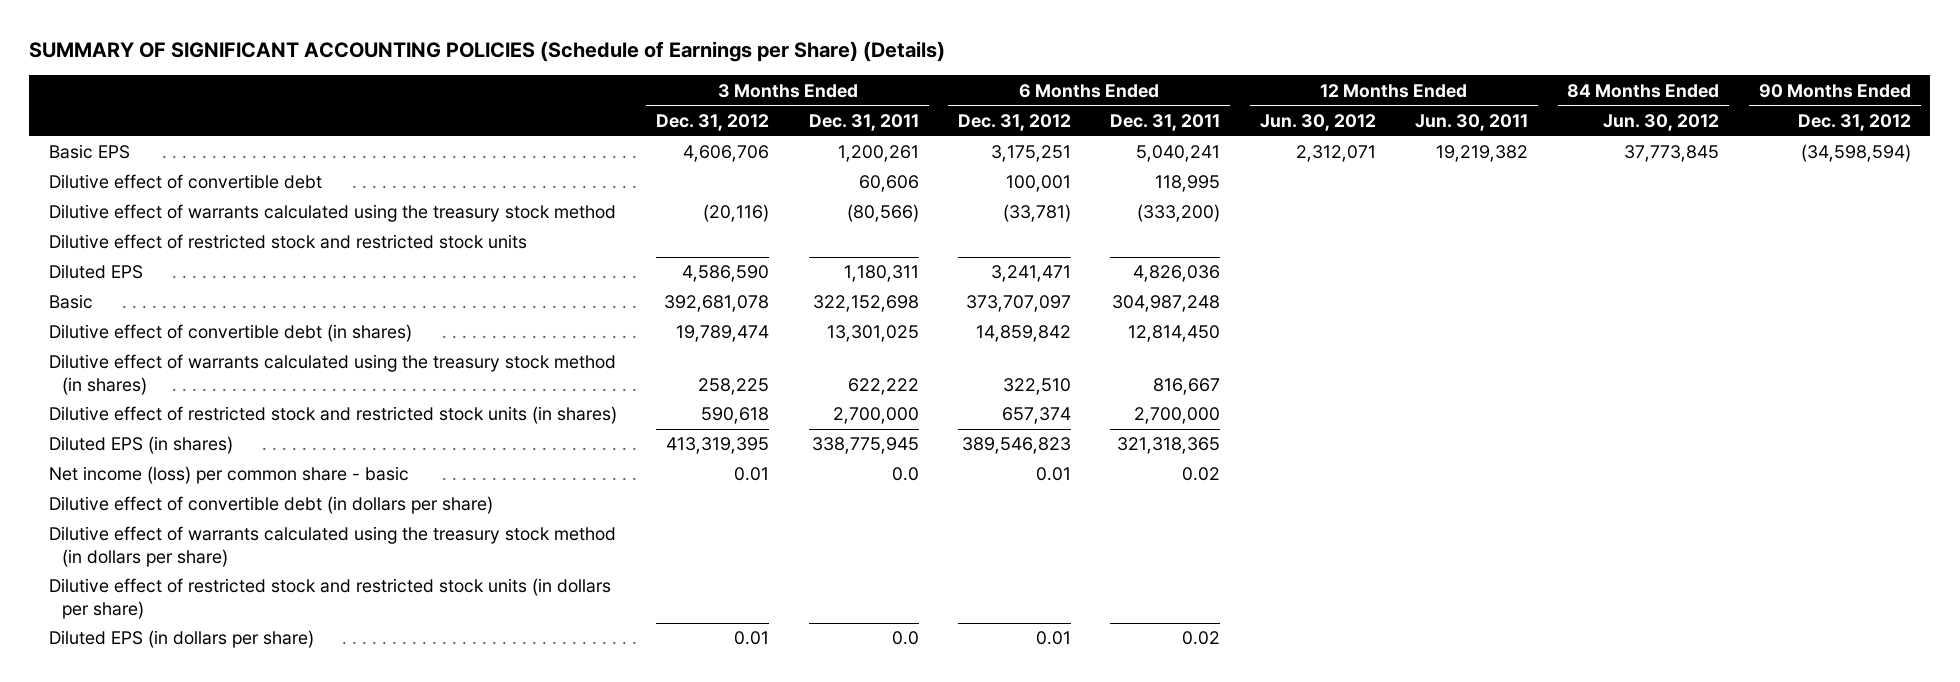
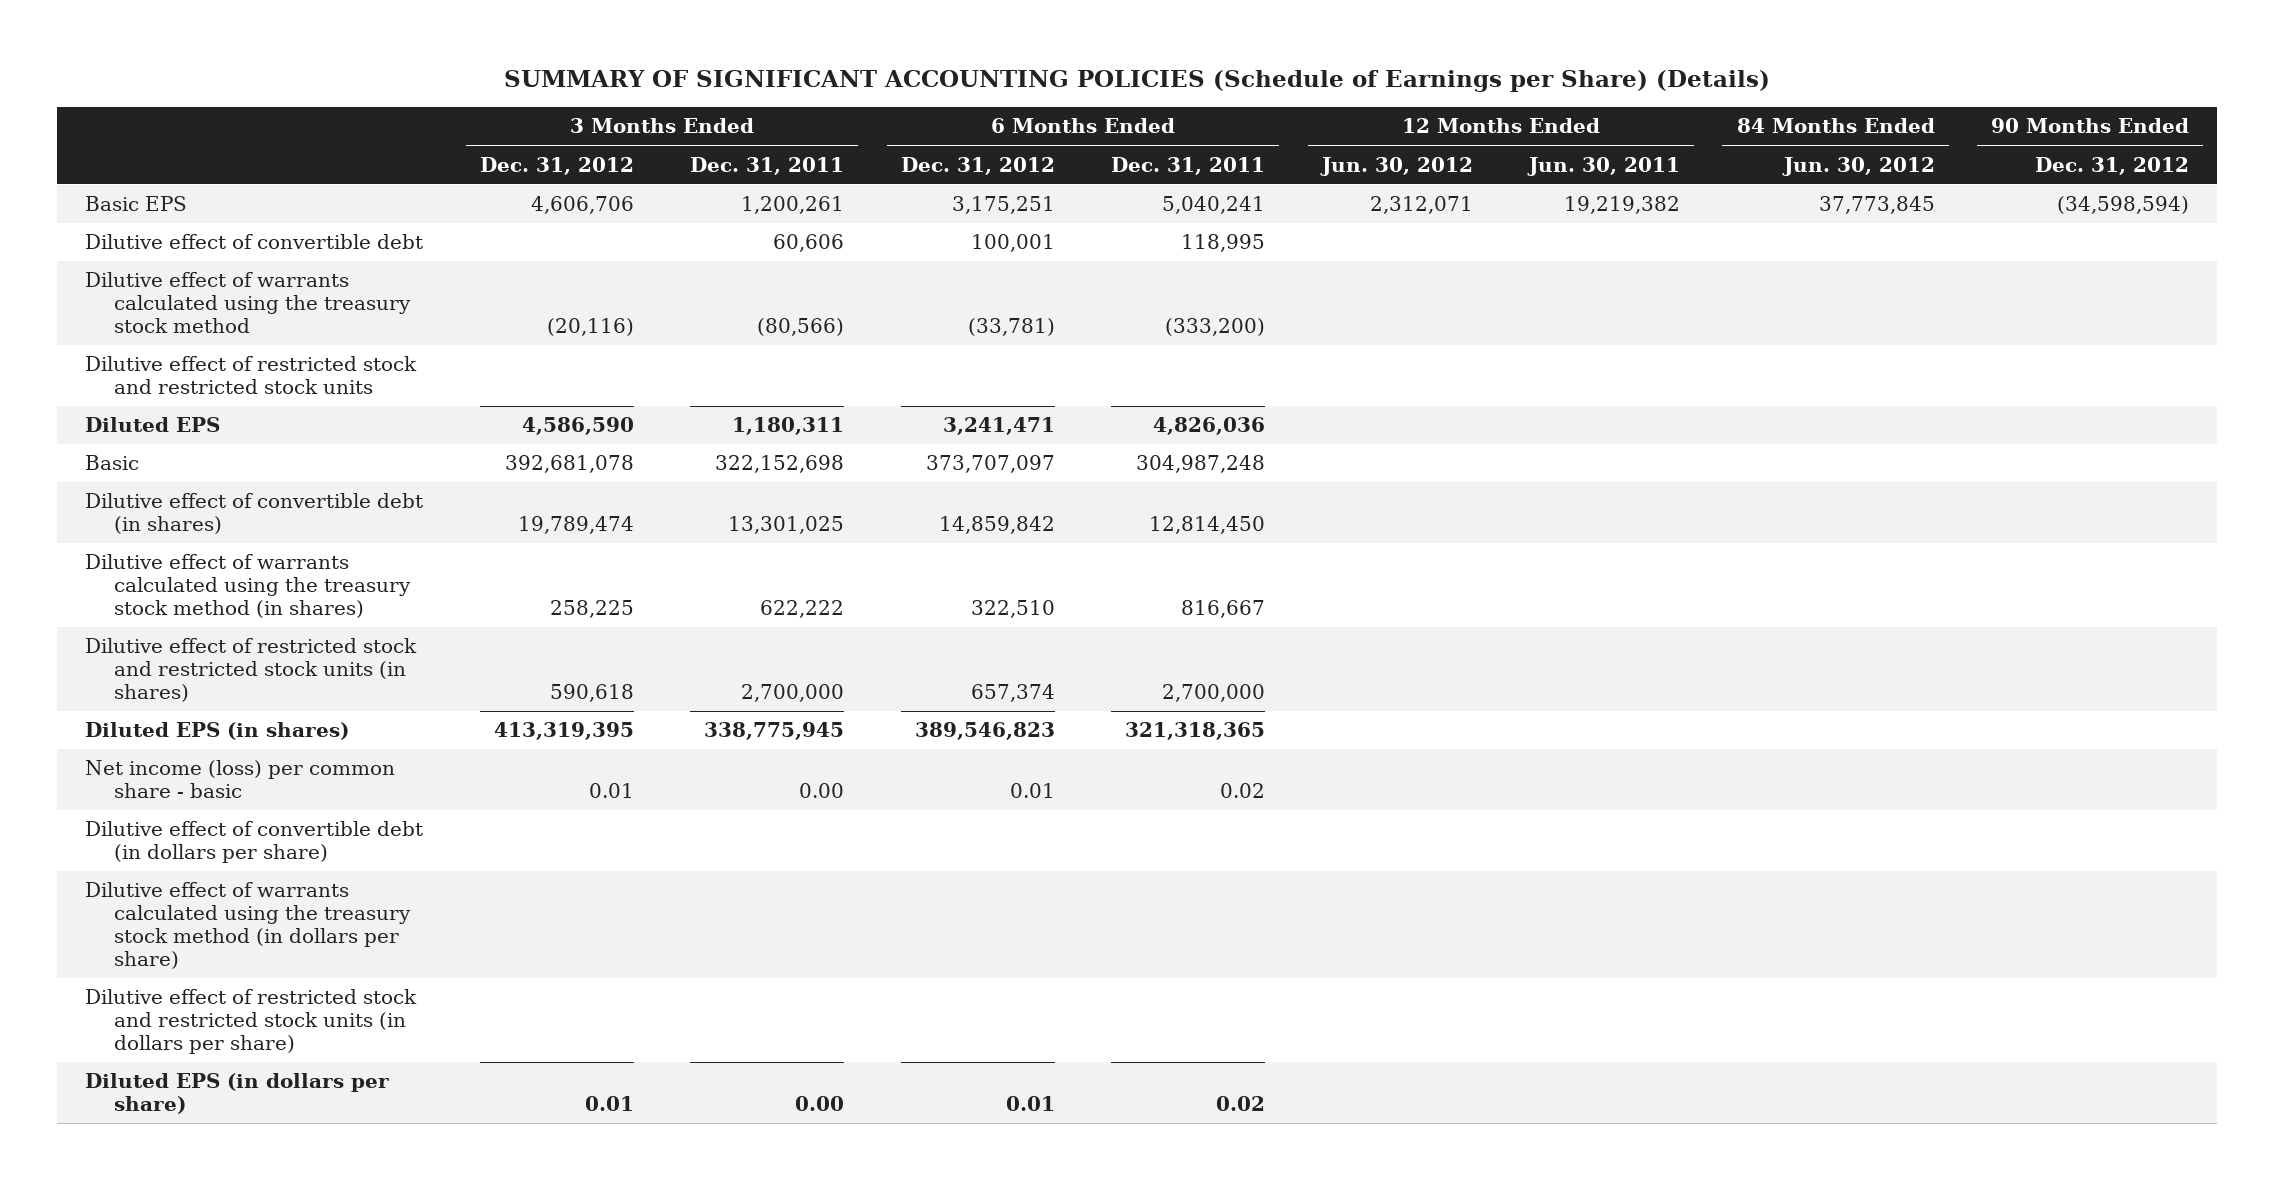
[891,467,919,482] 0.0 -> [799,783,845,799] 0.00
[891,631,919,646] 0.0 -> [795,1096,845,1112] 0.00

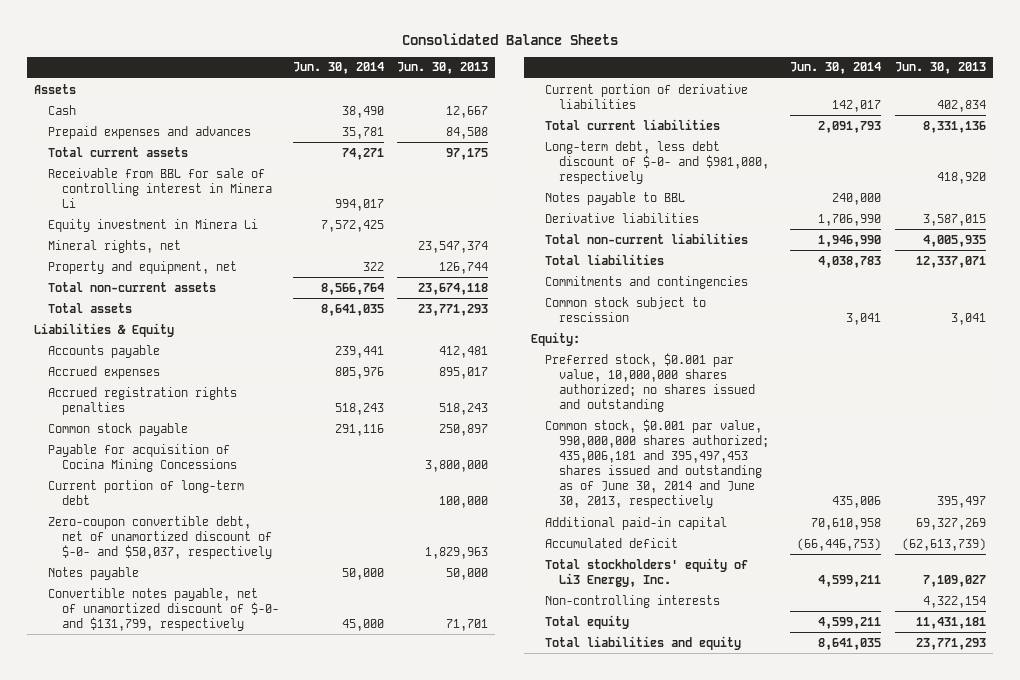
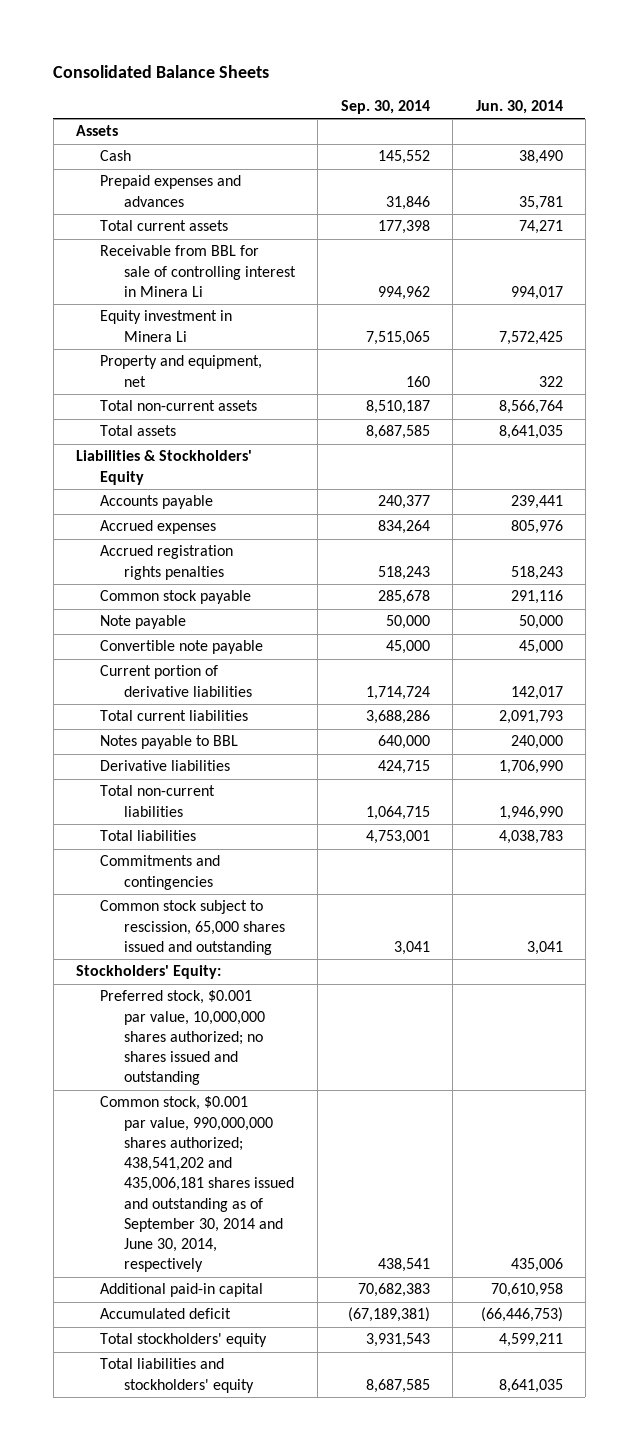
[397,62,489,75] Jun. 30, 2013 -> none
none -> [340,99,430,114] Sep. 30, 2014
[47,239,181,253] Mineral rights, net -> none
[33,322,174,337] Liabilities & Equity -> [76,450,253,485] Liabilities & Stockholders' Equity
[47,443,237,472] Payable for acquisition of Cocina Mining Concessions -> none
[47,479,244,505] Current portion of long-term debt -> none
[47,515,272,559] Zero-coupon convertible debt, net of unamortized discount of $-0- and $50,037, respectively -> none
[47,566,139,580] Notes payable -> [100,615,187,630] Note payable
[47,587,279,631] Convertible notes payable, net of unamortized discount of $-0- and $131,799, respectively -> [100,640,264,655] Convertible note payable
[545,140,770,184] Long-term debt, less debt discount of $-0- and $981,080, respectively -> none
[545,296,707,322] Common stock subject to rescission -> [100,900,285,955] Common stock subject to rescission, 65,000 shares issued and outstanding
[531,331,581,346] Equity: -> [76,965,222,980] Stockholders' Equity:
[545,418,770,509] Common stock, $0.001 par value, 990,000,000 shares authorized; 435,006,181 and 395,497,453 shares issued and outstanding as of June 30, 2014 and June 30, 2013, respectively -> [100,1096,294,1273] Common stock, $0.001 par value, 990,000,000 shares authorized; 438,541,202 and 435,006,181 shares issued and outstanding as of September 30, 2014 and June 30, 2014, respectively
[545,557,749,587] Total stockholders' equity of Li3 Energy, Inc. -> none
[545,594,721,608] Non-controlling interests -> none
[545,614,630,629] Total equity -> [100,1333,268,1348] Total stockholders' equity
[545,635,742,650] Total liabilities and equity -> [100,1358,254,1393] Total liabilities and stockholders' equity

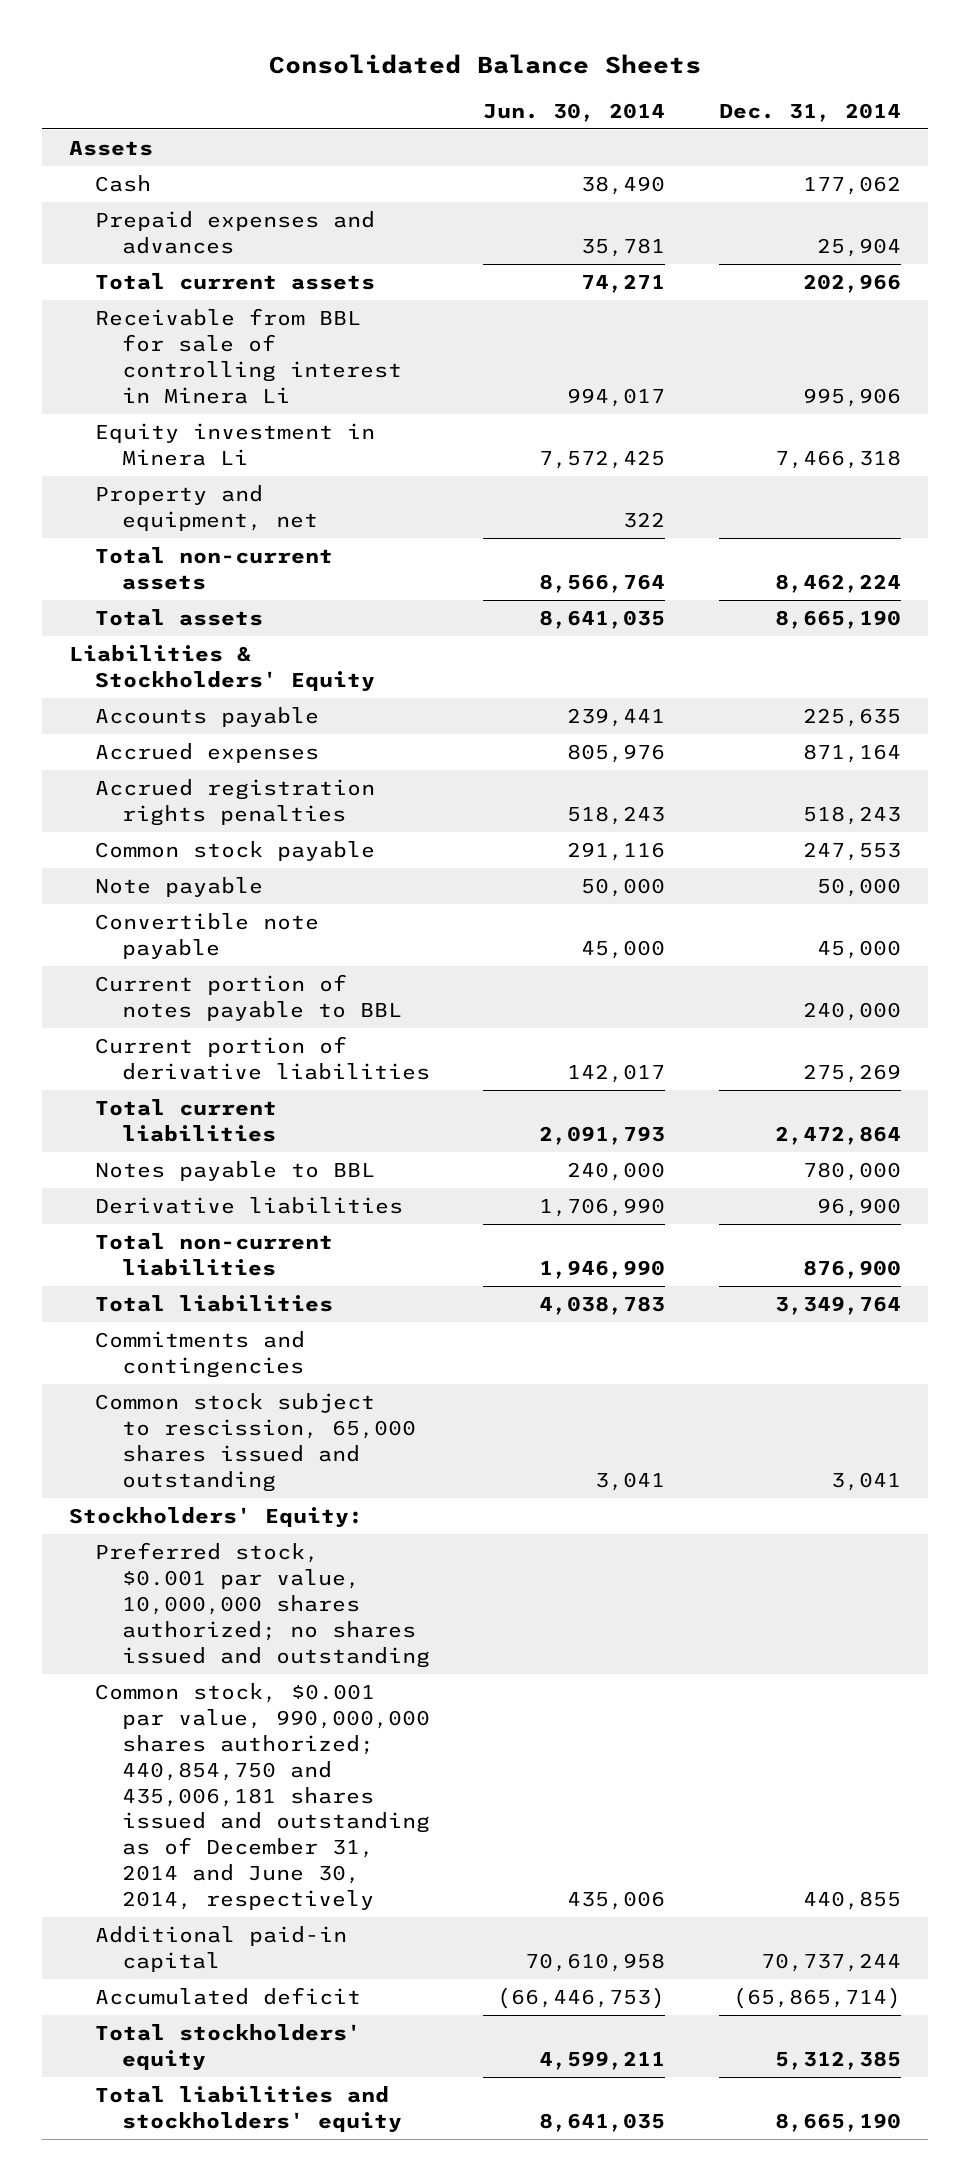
[340,99,430,114] Sep. 30, 2014 -> none
none -> [719,102,902,122] Dec. 31, 2014
none -> [95,974,402,1021] Current portion of notes payable to BBL
[100,1096,294,1273] Common stock, $0.001 par value, 990,000,000 shares authorized; 438,541,202 and 435,006,181 shares issued and outstanding as of September 30, 2014 and June 30, 2014, respectively -> [95,1683,430,1910] Common stock, $0.001 par value, 990,000,000 shares authorized; 440,854,750 and 435,006,181 shares issued and outstanding as of December 31, 2014 and June 30, 2014, respectively

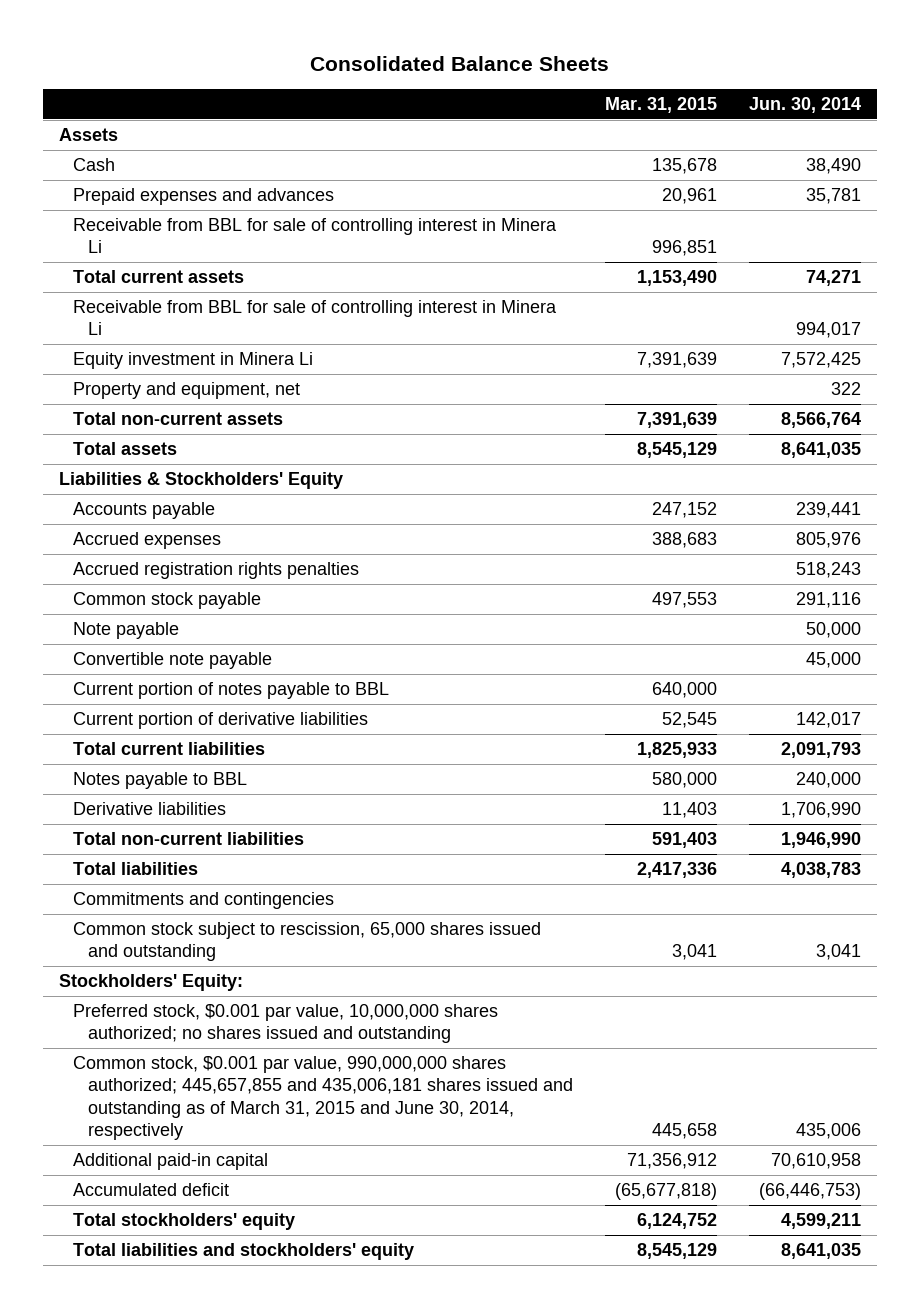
[719,102,902,122] Dec. 31, 2014 -> none
none -> [604,97,717,114] Mar. 31, 2015
none -> [73,218,558,254] Receivable from BBL for sale of controlling interest in Minera Li
[95,1683,430,1910] Common stock, $0.001 par value, 990,000,000 shares authorized; 440,854,750 and 435,006,181 shares issued and outstanding as of December 31, 2014 and June 30, 2014, respectively -> [73,1056,573,1141] Common stock, $0.001 par value, 990,000,000 shares authorized; 445,657,855 and 435,006,181 shares issued and outstanding as of March 31, 2015 and June 30, 2014, respectively

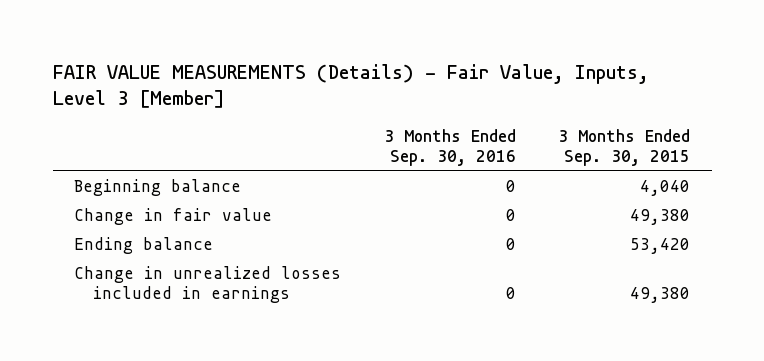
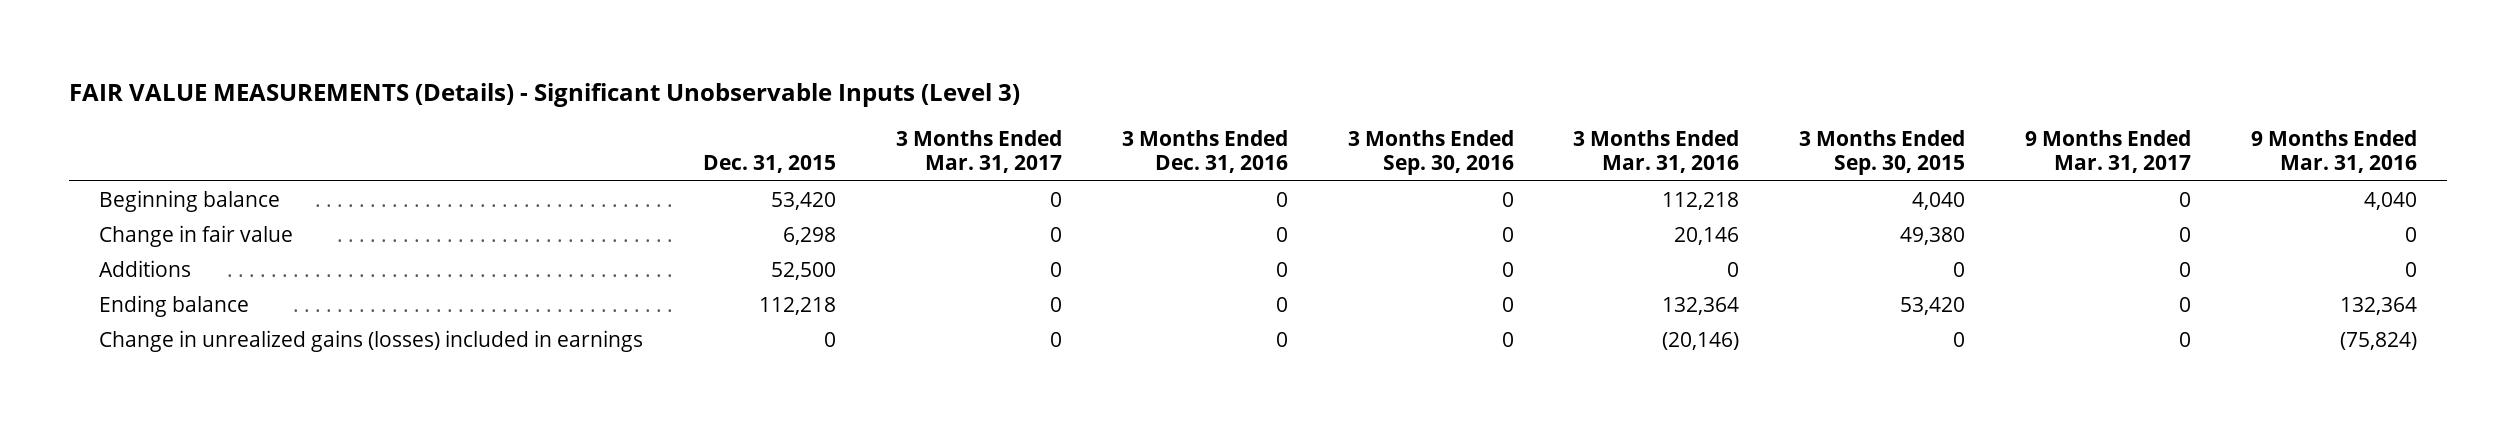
[52,63,649,109] FAIR VALUE MEASUREMENTS (Details) - Fair Value, Inputs, Level 3 [Member] -> [69,83,1021,108] FAIR VALUE MEASUREMENTS (Details) - Significant Unobservable Inputs (Level 3)
none -> [703,155,837,174] Dec. 31, 2015
none -> [895,130,1062,174] 3 Months Ended Mar. 31, 2017
none -> [1121,130,1288,174] 3 Months Ended Dec. 31, 2016
none -> [1573,130,1740,174] 3 Months Ended Mar. 31, 2016
none -> [2025,130,2192,174] 9 Months Ended Mar. 31, 2017
none -> [2250,130,2417,174] 9 Months Ended Mar. 31, 2016
none -> [99,259,192,277] Additions
[74,266,342,304] Change in unrealized losses included in earnings -> [99,329,644,352] Change in unrealized gains (losses) included in earnings
[630,287,691,304] 49,380 -> [1953,331,1966,347] 0

